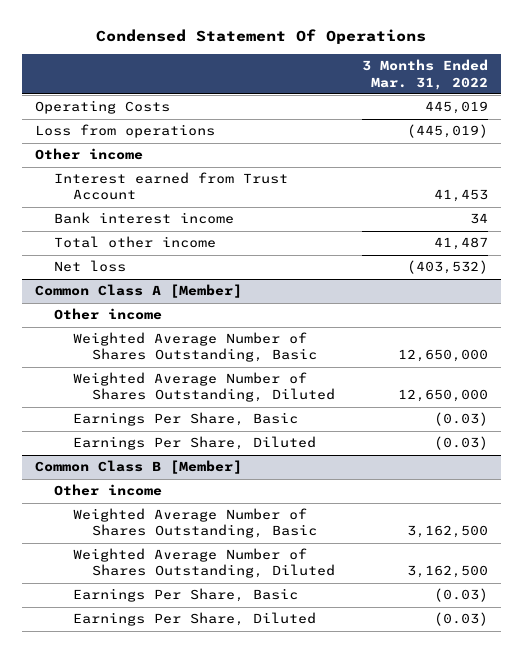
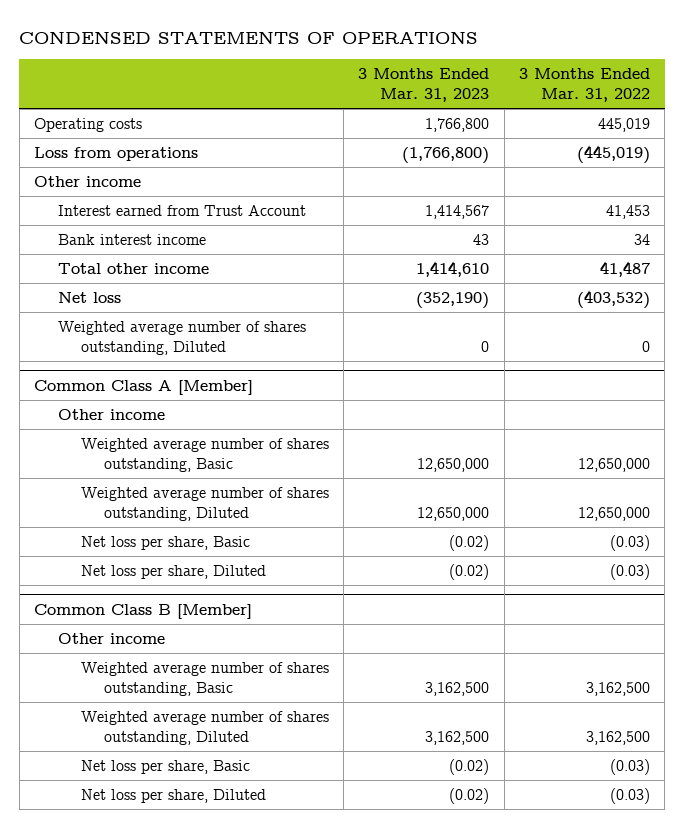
[96,29,427,45] Condensed Statement Of Operations -> [19,30,479,44] CONDENSED STATEMENTS OF OPERATIONS
none -> [358,68,490,102] 3 Months Ended Mar. 31, 2023
[34,100,170,115] Operating Costs -> [34,118,143,133] Operating costs
none -> [57,321,306,355] Weighted average number of shares outstanding, Diluted
[73,332,318,363] Weighted Average Number of Shares Outstanding, Basic -> [80,438,329,472] Weighted average number of shares outstanding, Basic
[73,372,336,403] Weighted Average Number of Shares Outstanding, Diluted -> [80,487,329,521] Weighted average number of shares outstanding, Diluted
[73,412,299,427] Earnings Per Share, Basic -> [80,536,250,551] Net loss per share, Basic
[73,436,317,451] Earnings Per Share, Diluted -> [80,565,266,580] Net loss per share, Diluted
[73,508,318,539] Weighted Average Number of Shares Outstanding, Basic -> [80,662,329,696] Weighted average number of shares outstanding, Basic
[73,548,336,579] Weighted Average Number of Shares Outstanding, Diluted -> [80,711,329,745] Weighted average number of shares outstanding, Diluted
[73,588,299,603] Earnings Per Share, Basic -> [80,760,250,775] Net loss per share, Basic
[73,612,317,627] Earnings Per Share, Diluted -> [80,789,266,804] Net loss per share, Diluted

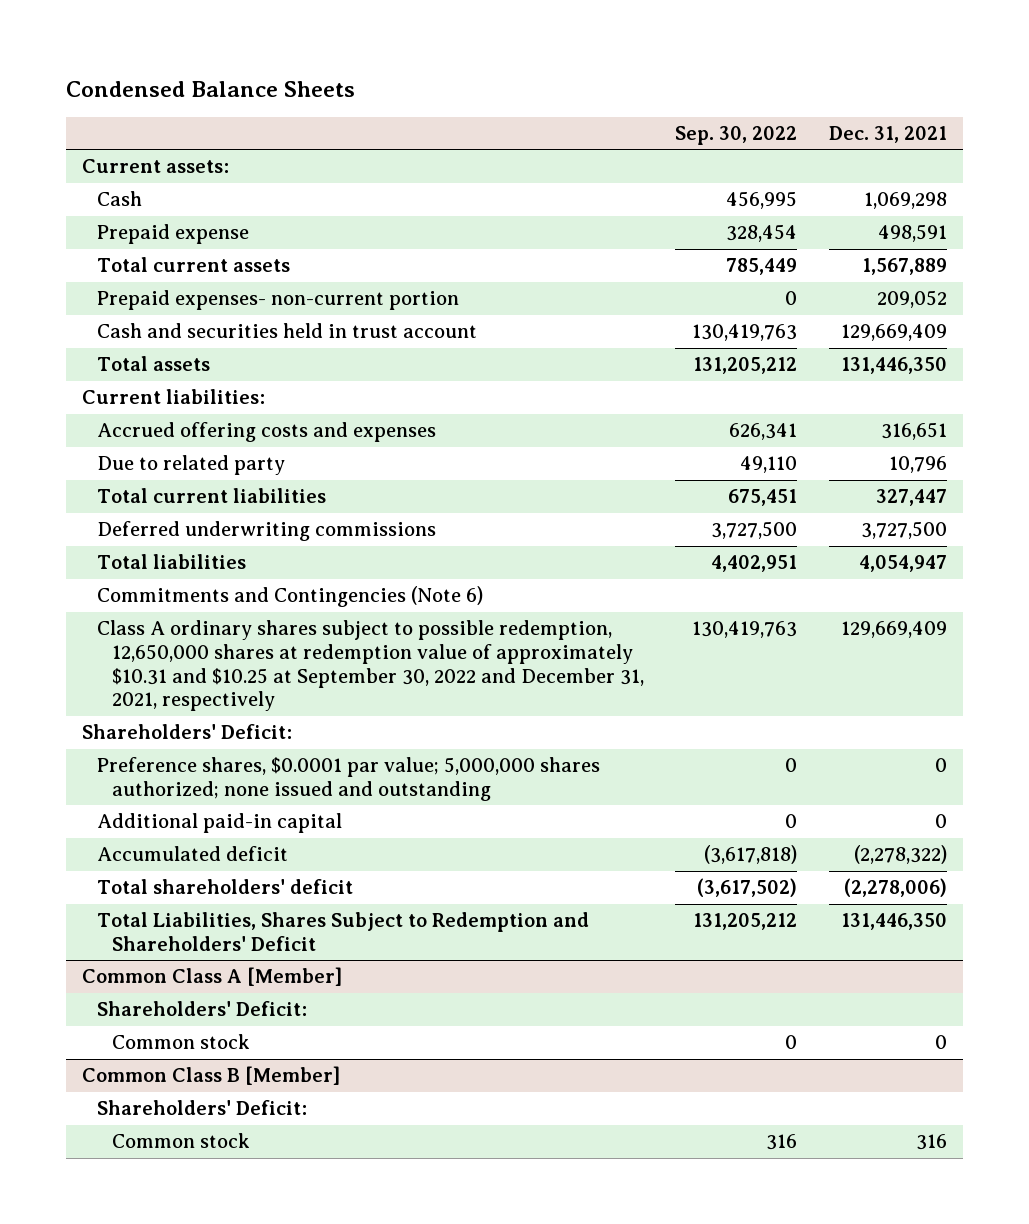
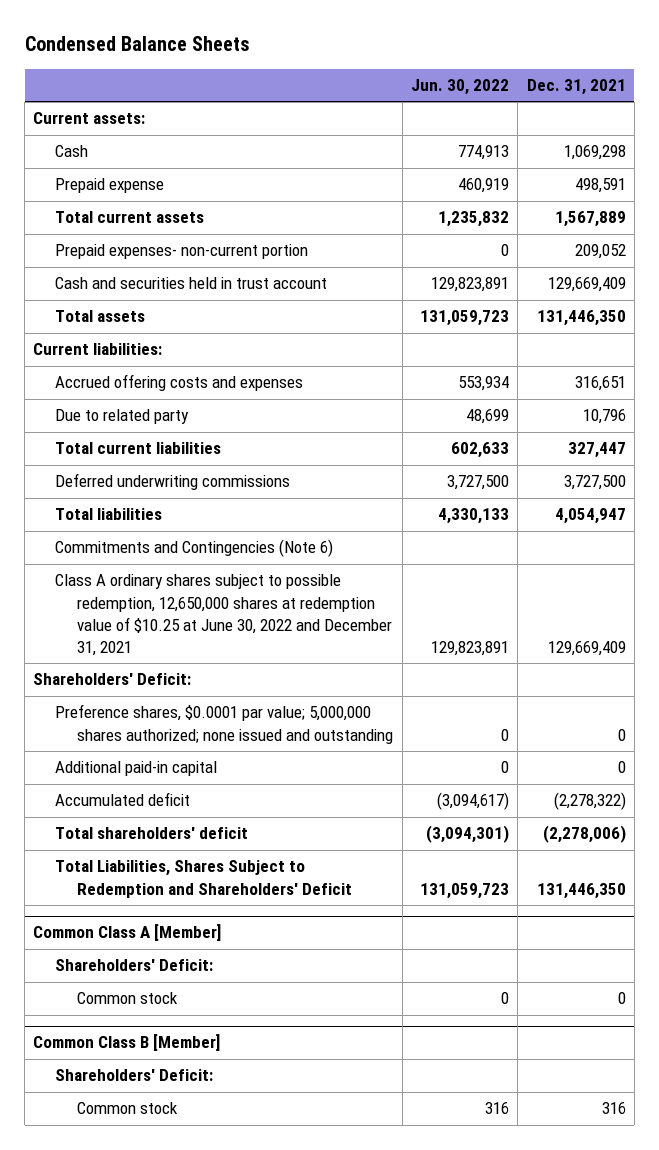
[675,125,798,145] Sep. 30, 2022 -> none
none -> [410,79,509,96] Jun. 30, 2022
[96,620,644,712] Class A ordinary shares subject to possible redemption, 12,650,000 shares at redemption value of approximately $10.31 and $10.25 at September 30, 2022 and December 31, 2021, respectively -> [55,574,393,656] Class A ordinary shares subject to possible redemption, 12,650,000 shares at redemption value of $10.25 at June 30, 2022 and December 31, 2021

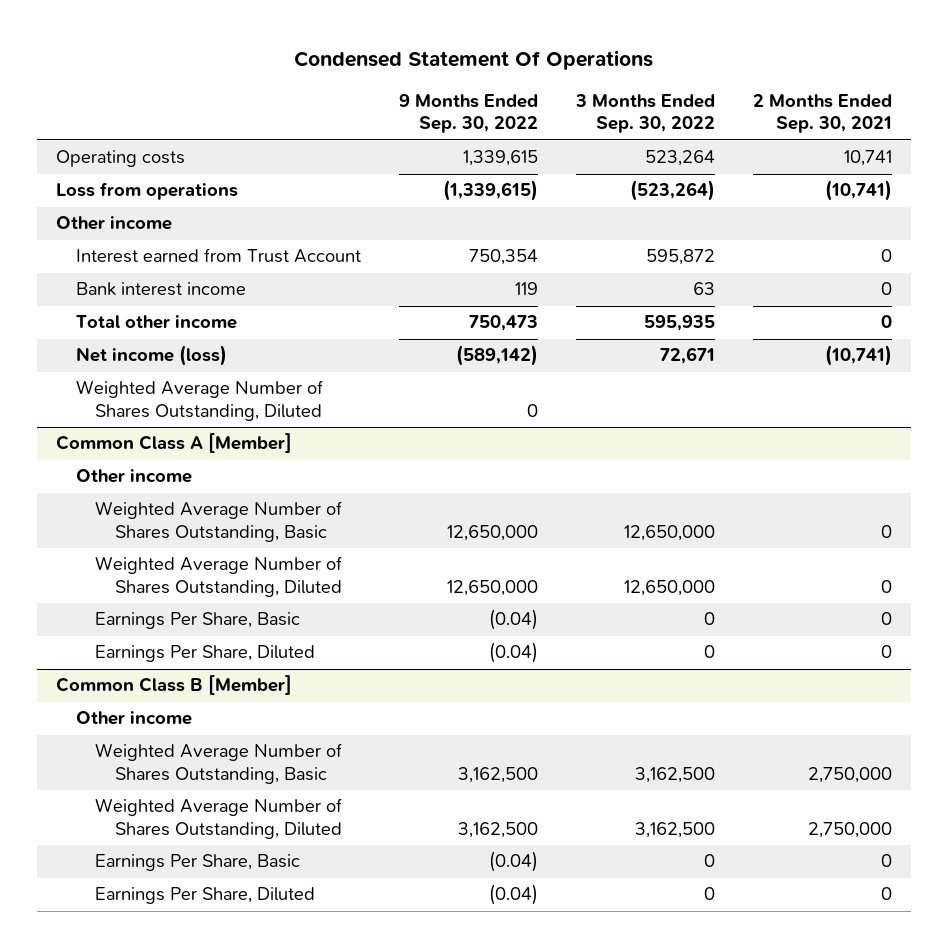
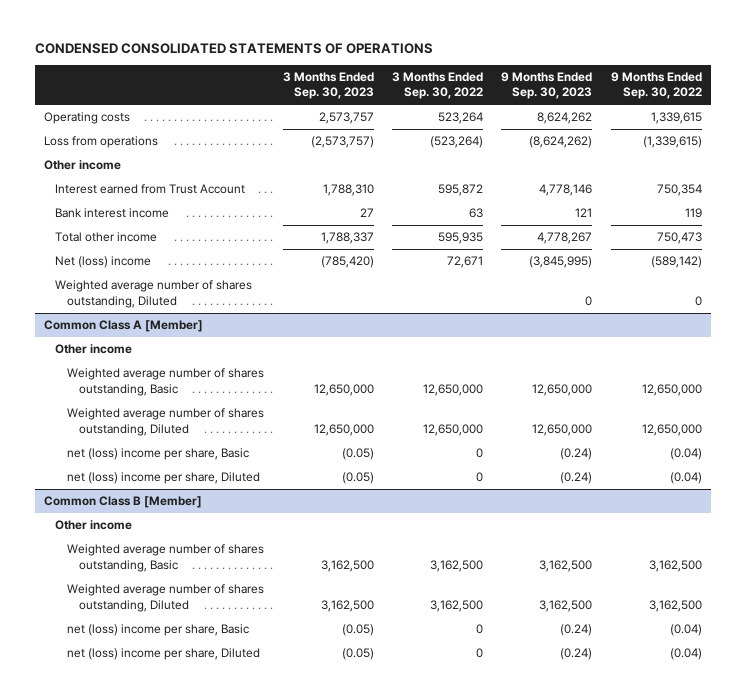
[293,49,653,70] Condensed Statement Of Operations -> [34,42,433,54] CONDENSED CONSOLIDATED STATEMENTS OF OPERATIONS
[752,93,892,134] 2 Months Ended Sep. 30, 2021 -> none
none -> [282,72,374,100] 3 Months Ended Sep. 30, 2023
none -> [501,72,593,100] 9 Months Ended Sep. 30, 2023
[75,345,227,367] Net income (loss) -> [55,256,152,269] Net (loss) income
[75,380,323,422] Weighted Average Number of Shares Outstanding, Diluted -> [55,280,253,308] Weighted average number of shares outstanding, Diluted
[95,501,343,543] Weighted Average Number of Shares Outstanding, Basic -> [67,368,265,396] Weighted average number of shares outstanding, Basic
[95,556,343,598] Weighted Average Number of Shares Outstanding, Diluted -> [67,408,265,436] Weighted average number of shares outstanding, Diluted
[95,612,301,630] Earnings Per Share, Basic -> [67,448,250,461] net (loss) income per share, Basic
[95,645,316,663] Earnings Per Share, Diluted -> [67,472,261,485] net (loss) income per share, Diluted
[95,743,343,785] Weighted Average Number of Shares Outstanding, Basic -> [67,544,265,572] Weighted average number of shares outstanding, Basic
[95,798,343,840] Weighted Average Number of Shares Outstanding, Diluted -> [67,584,265,612] Weighted average number of shares outstanding, Diluted
[95,854,301,872] Earnings Per Share, Basic -> [67,624,250,637] net (loss) income per share, Basic
[95,887,316,905] Earnings Per Share, Diluted -> [67,648,261,661] net (loss) income per share, Diluted

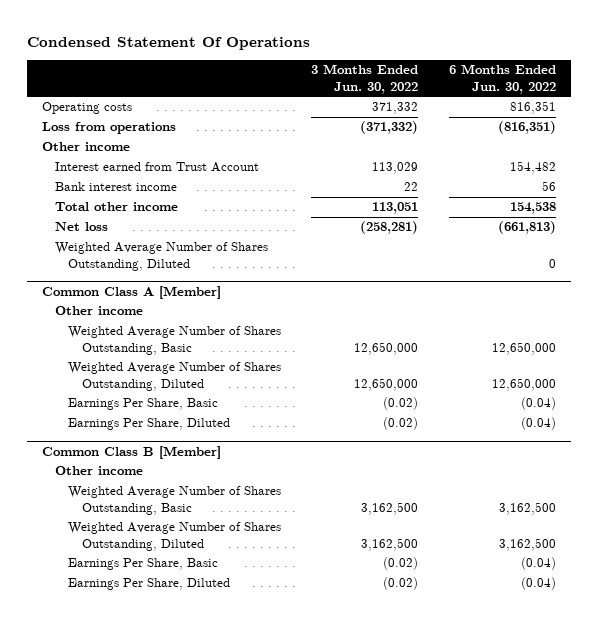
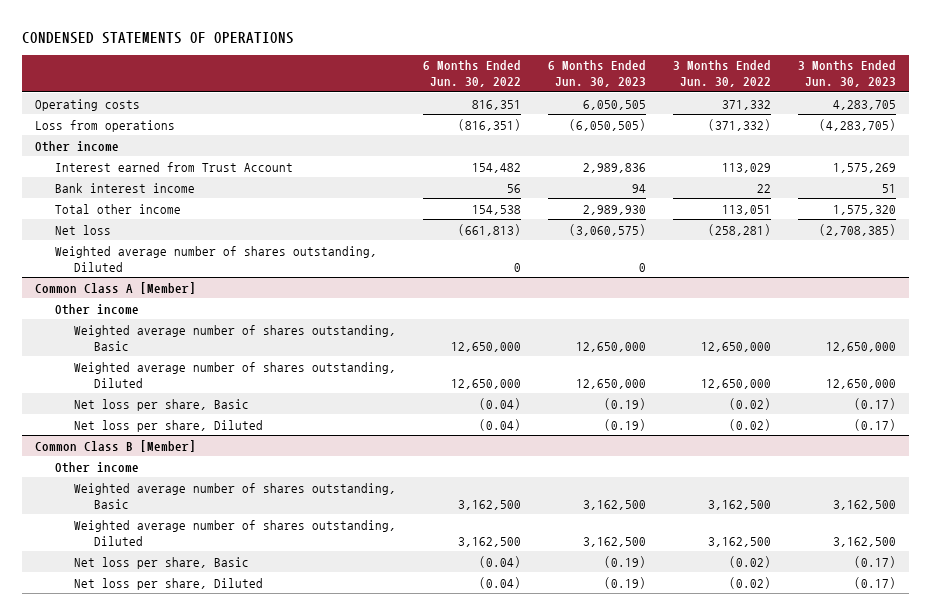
[26,36,310,50] Condensed Statement Of Operations -> [21,31,294,44] CONDENSED STATEMENTS OF OPERATIONS
none -> [548,60,647,88] 6 Months Ended Jun. 30, 2023
none -> [797,60,896,88] 3 Months Ended Jun. 30, 2023
[54,242,268,272] Weighted Average Number of Shares Outstanding, Diluted -> [54,245,377,272] Weighted average number of shares outstanding, Diluted
[68,326,282,356] Weighted Average Number of Shares Outstanding, Basic -> [74,324,397,351] Weighted average number of shares outstanding, Basic
[68,362,282,392] Weighted Average Number of Shares Outstanding, Diluted -> [74,361,397,388] Weighted average number of shares outstanding, Diluted
[68,398,219,411] Earnings Per Share, Basic -> [74,398,250,411] Net loss per share, Basic
[68,418,231,431] Earnings Per Share, Diluted -> [74,419,264,432] Net loss per share, Diluted
[68,486,282,516] Weighted Average Number of Shares Outstanding, Basic -> [74,482,397,509] Weighted average number of shares outstanding, Basic
[68,522,282,552] Weighted Average Number of Shares Outstanding, Diluted -> [74,519,397,546] Weighted average number of shares outstanding, Diluted
[68,558,219,571] Earnings Per Share, Basic -> [74,556,250,569] Net loss per share, Basic
[68,578,231,591] Earnings Per Share, Diluted -> [74,577,264,590] Net loss per share, Diluted

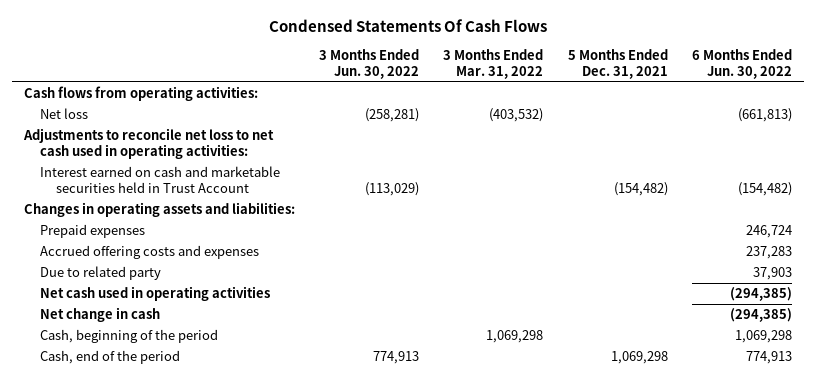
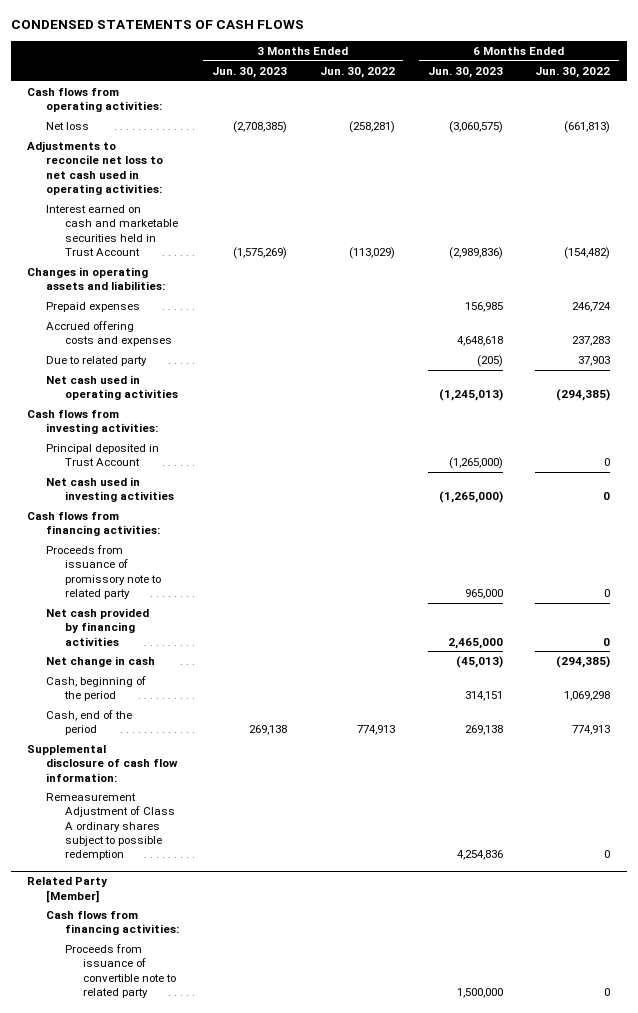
[268,18,547,32] Condensed Statements Of Cash Flows -> [10,20,304,30] CONDENSED STATEMENTS OF CASH FLOWS
[443,48,544,80] 3 Months Ended Mar. 31, 2022 -> none
[567,48,668,80] 5 Months Ended Dec. 31, 2021 -> none
none -> [211,67,287,79] Jun. 30, 2023
none -> [427,67,503,79] Jun. 30, 2023
none -> [27,410,158,435] Cash flows from investing activities:
none -> [45,444,159,467] Principal deposited in Trust Account
none -> [45,477,174,503] Net cash used in investing activities
none -> [27,512,160,537] Cash flows from financing activities:
none -> [45,545,161,599] Proceeds from issuance of promissory note to related party
none -> [45,608,149,646] Net cash provided by financing activities
none -> [27,745,178,782] Supplemental disclosure of cash flow information:
none -> [45,793,175,860] Remeasurement Adjustment of Class A ordinary shares subject to possible redemption
none -> [27,877,109,903] Related Party [Member]
none -> [45,911,179,936] Cash flows from financing activities:
none -> [64,944,177,998] Proceeds from issuance of convertible note to related party

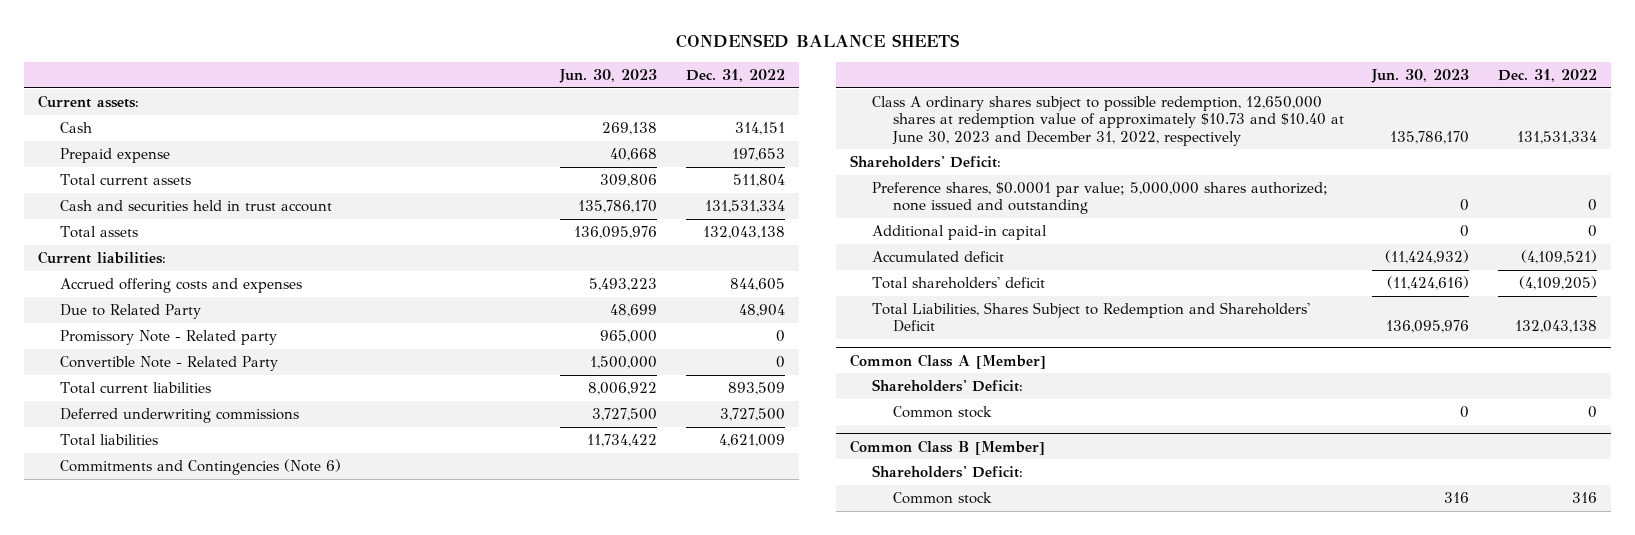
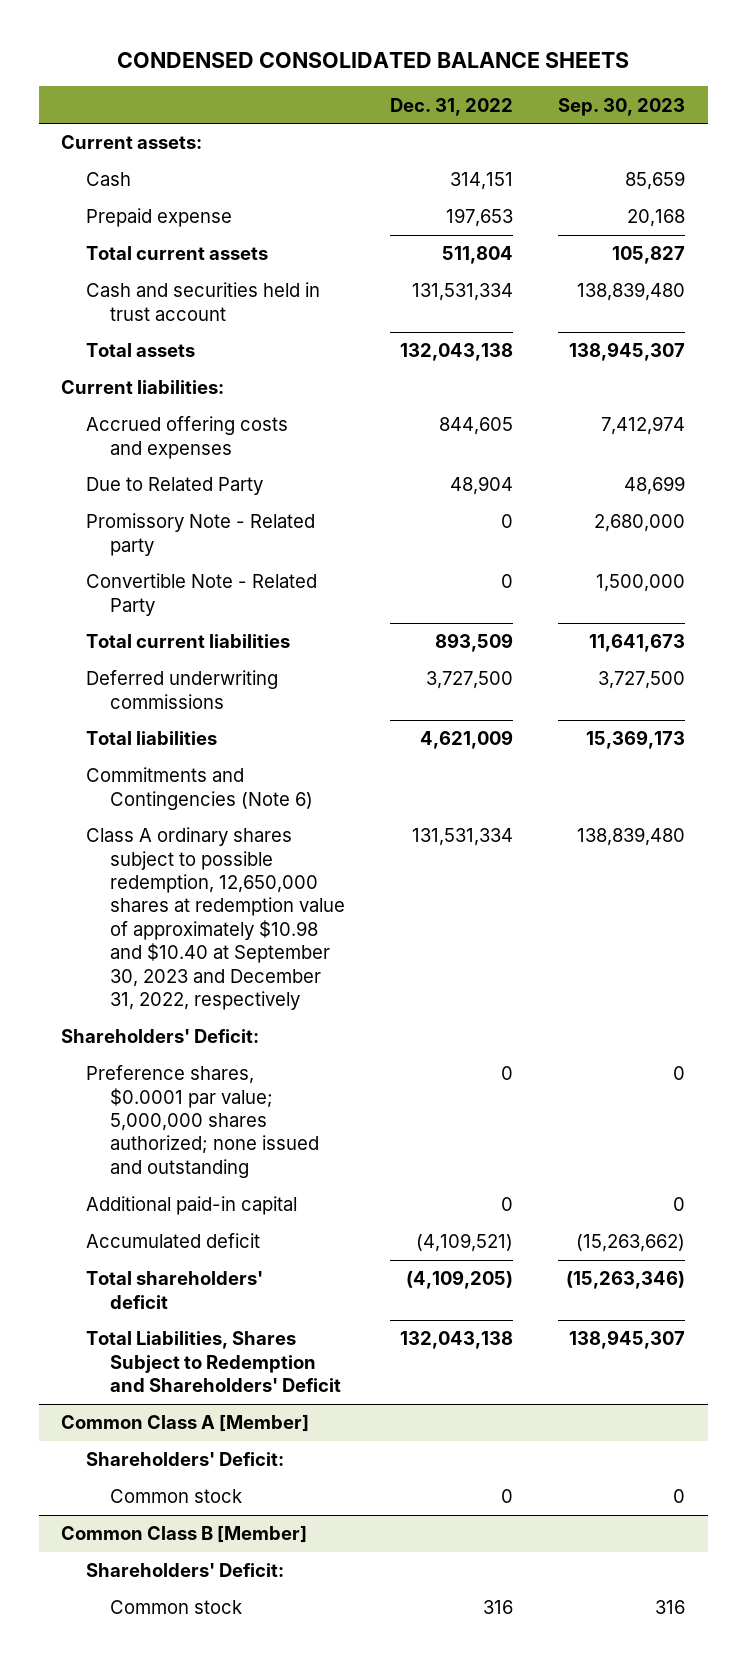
[675,34,959,49] CONDENSED BALANCE SHEETS -> [117,51,630,68] CONDENSED CONSOLIDATED BALANCE SHEETS
[559,69,658,84] Jun. 30, 2023 -> none
none -> [558,97,686,116] Sep. 30, 2023
[871,95,1344,146] Class A ordinary shares subject to possible redemption, 12,650,000 shares at redemption value of approximately $10.73 and $10.40 at June 30, 2023 and December 31, 2022, respectively -> [85,827,346,1011] Class A ordinary shares subject to possible redemption, 12,650,000 shares at redemption value of approximately $10.98 and $10.40 at September 30, 2023 and December 31, 2022, respectively

